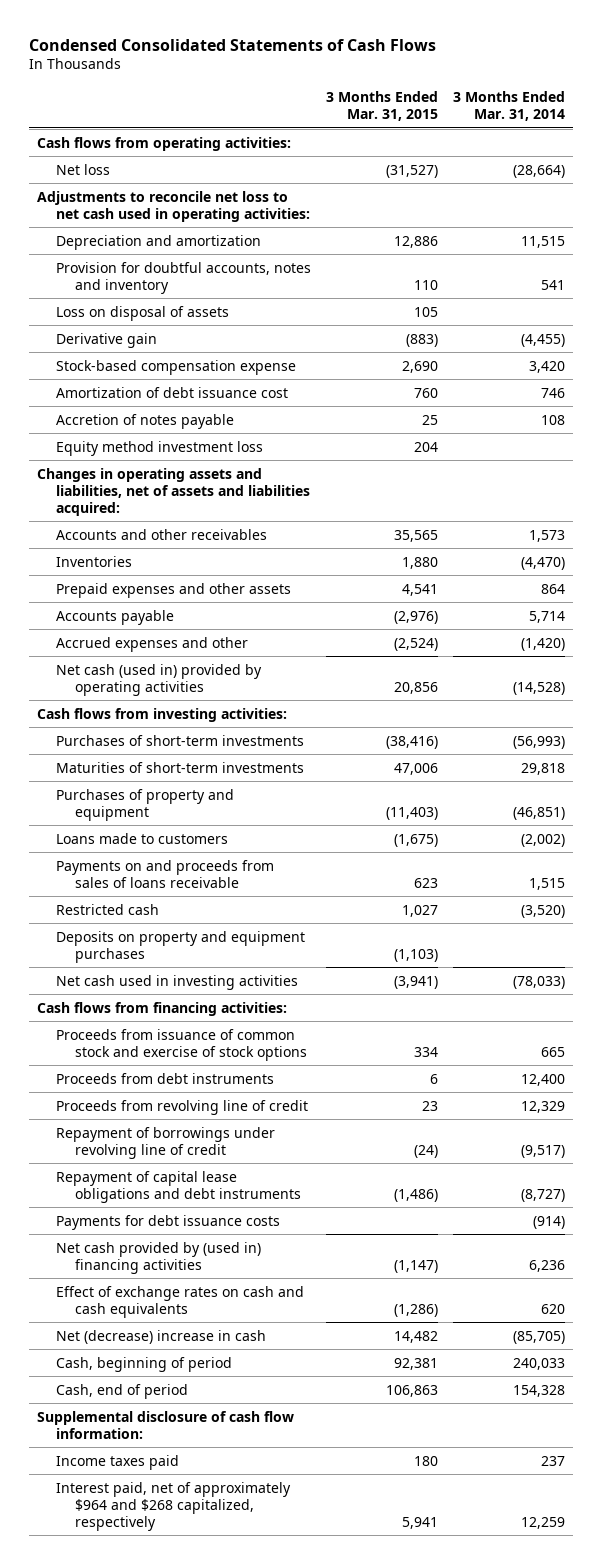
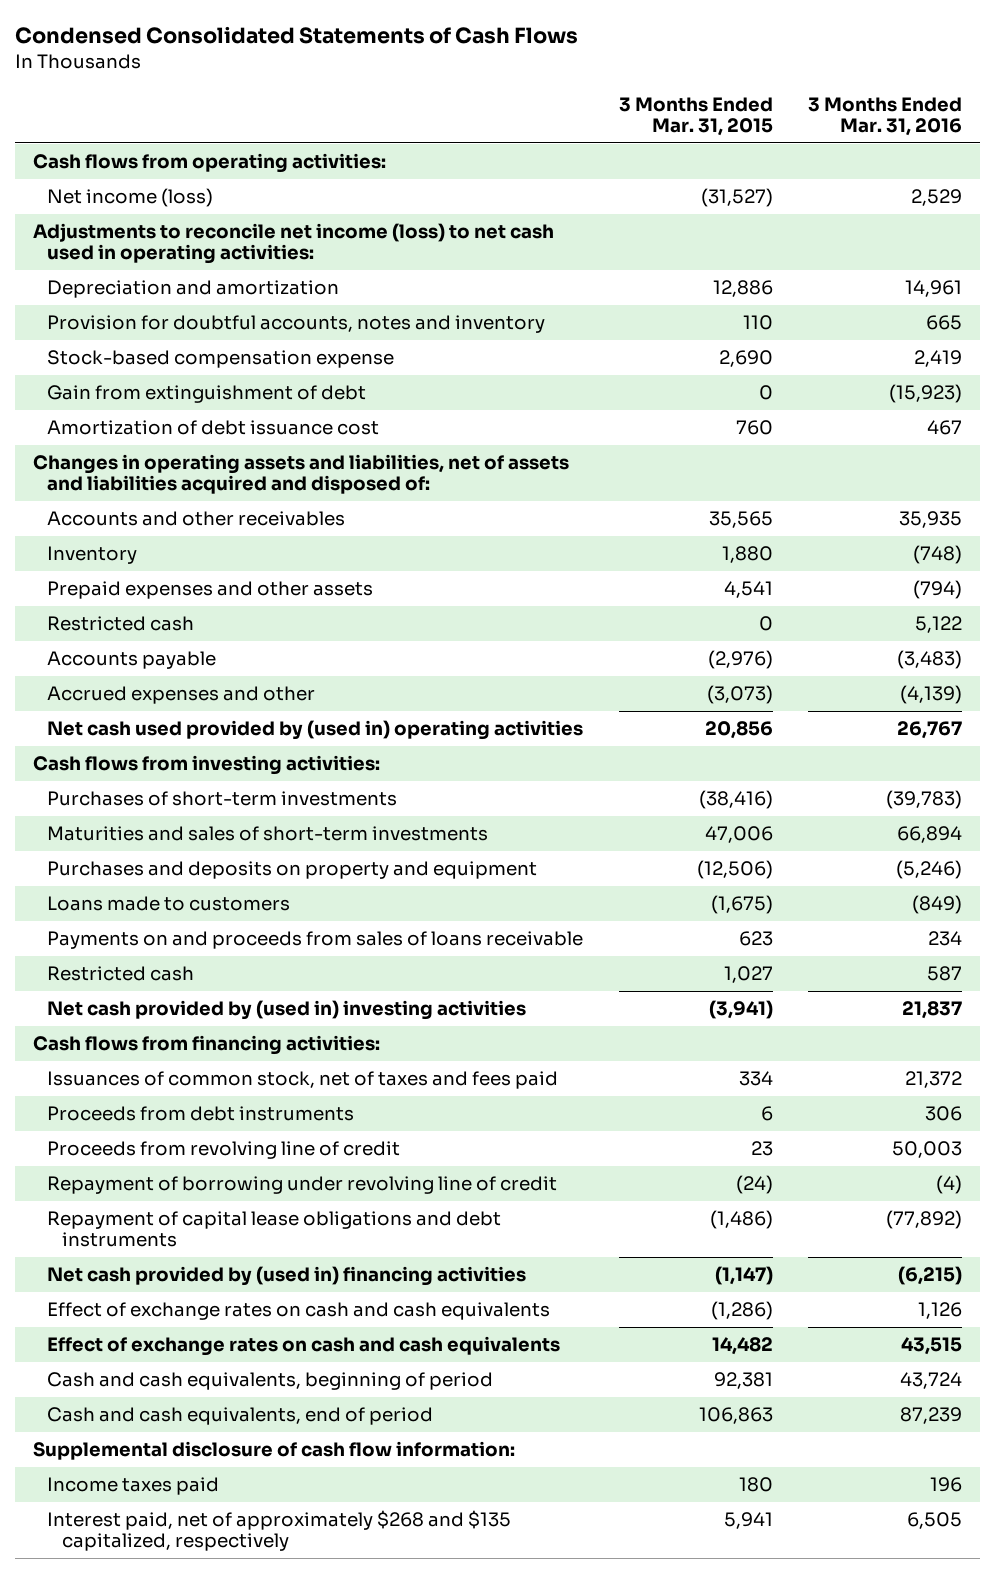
[453,91,566,122] 3 Months Ended Mar. 31, 2014 -> none
none -> [808,96,963,136] 3 Months Ended Mar. 31, 2016
[55,163,110,175] Net loss -> [47,188,214,208] Net income (loss)
[36,190,310,222] Adjustments to reconcile net loss to net cash used in operating activities: -> [32,223,554,265] Adjustments to reconcile net income (loss) to net cash used in operating activities:
[55,305,229,321] Loss on disposal of assets -> none
[55,332,157,348] Derivative gain -> none
none -> [47,385,367,404] Gain from extinguishment of debt
[55,413,234,429] Accretion of notes payable -> none
[55,440,263,456] Equity method investment loss -> none
[36,467,310,516] Changes in operating assets and liabilities, net of assets and liabilities acquired: -> [32,454,569,495] Changes in operating assets and liabilities, net of assets and liabilities acquired and disposed of:
[55,555,132,567] Inventories -> [47,546,138,565] Inventory
none -> [47,616,195,632] Restricted cash
[394,637,439,651] (2,524) -> [706,685,773,705] (3,073)
[55,663,262,696] Net cash (used in) provided by operating activities -> [47,720,584,741] Net cash used provided by (used in) operating activities
[55,761,304,773] Maturities of short-term investments -> [47,826,489,842] Maturities and sales of short-term investments
[55,788,234,821] Purchases of property and equipment -> [47,861,538,880] Purchases and deposits on property and equipment
[386,806,439,820] (11,403) -> [696,860,773,880] (12,506)
[55,930,305,963] Deposits on property and equipment purchases -> none
[55,974,298,990] Net cash used in investing activities -> [47,1000,527,1021] Net cash provided by (used in) investing activities
[55,1028,307,1061] Proceeds from issuance of common stock and exercise of stock options -> [47,1071,559,1090] Issuances of common stock, net of taxes and fees paid
[55,1126,275,1159] Repayment of borrowings under revolving line of credit -> [47,1176,558,1195] Repayment of borrowing under revolving line of credit
[55,1214,280,1230] Payments for debt issuance costs -> none
[55,1329,266,1344] Net (decrease) increase in cash -> [47,1336,561,1357] Effect of exchange rates on cash and cash equivalents
[55,1356,232,1372] Cash, beginning of period -> [47,1372,494,1391] Cash and cash equivalents, beginning of period
[55,1383,188,1399] Cash, end of period -> [47,1407,434,1426] Cash and cash equivalents, end of period
[55,1481,291,1531] Interest paid, net of approximately $964 and $268 capitalized, respectively -> [47,1510,512,1552] Interest paid, net of approximately $268 and $135 capitalized, respectively

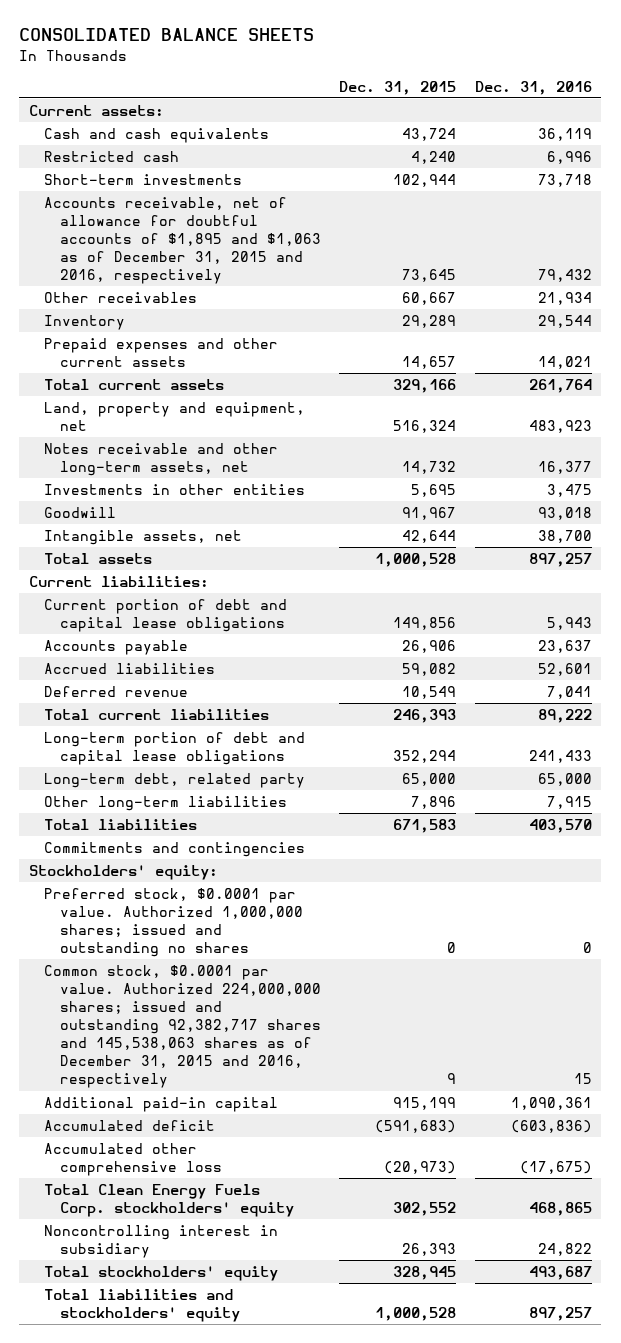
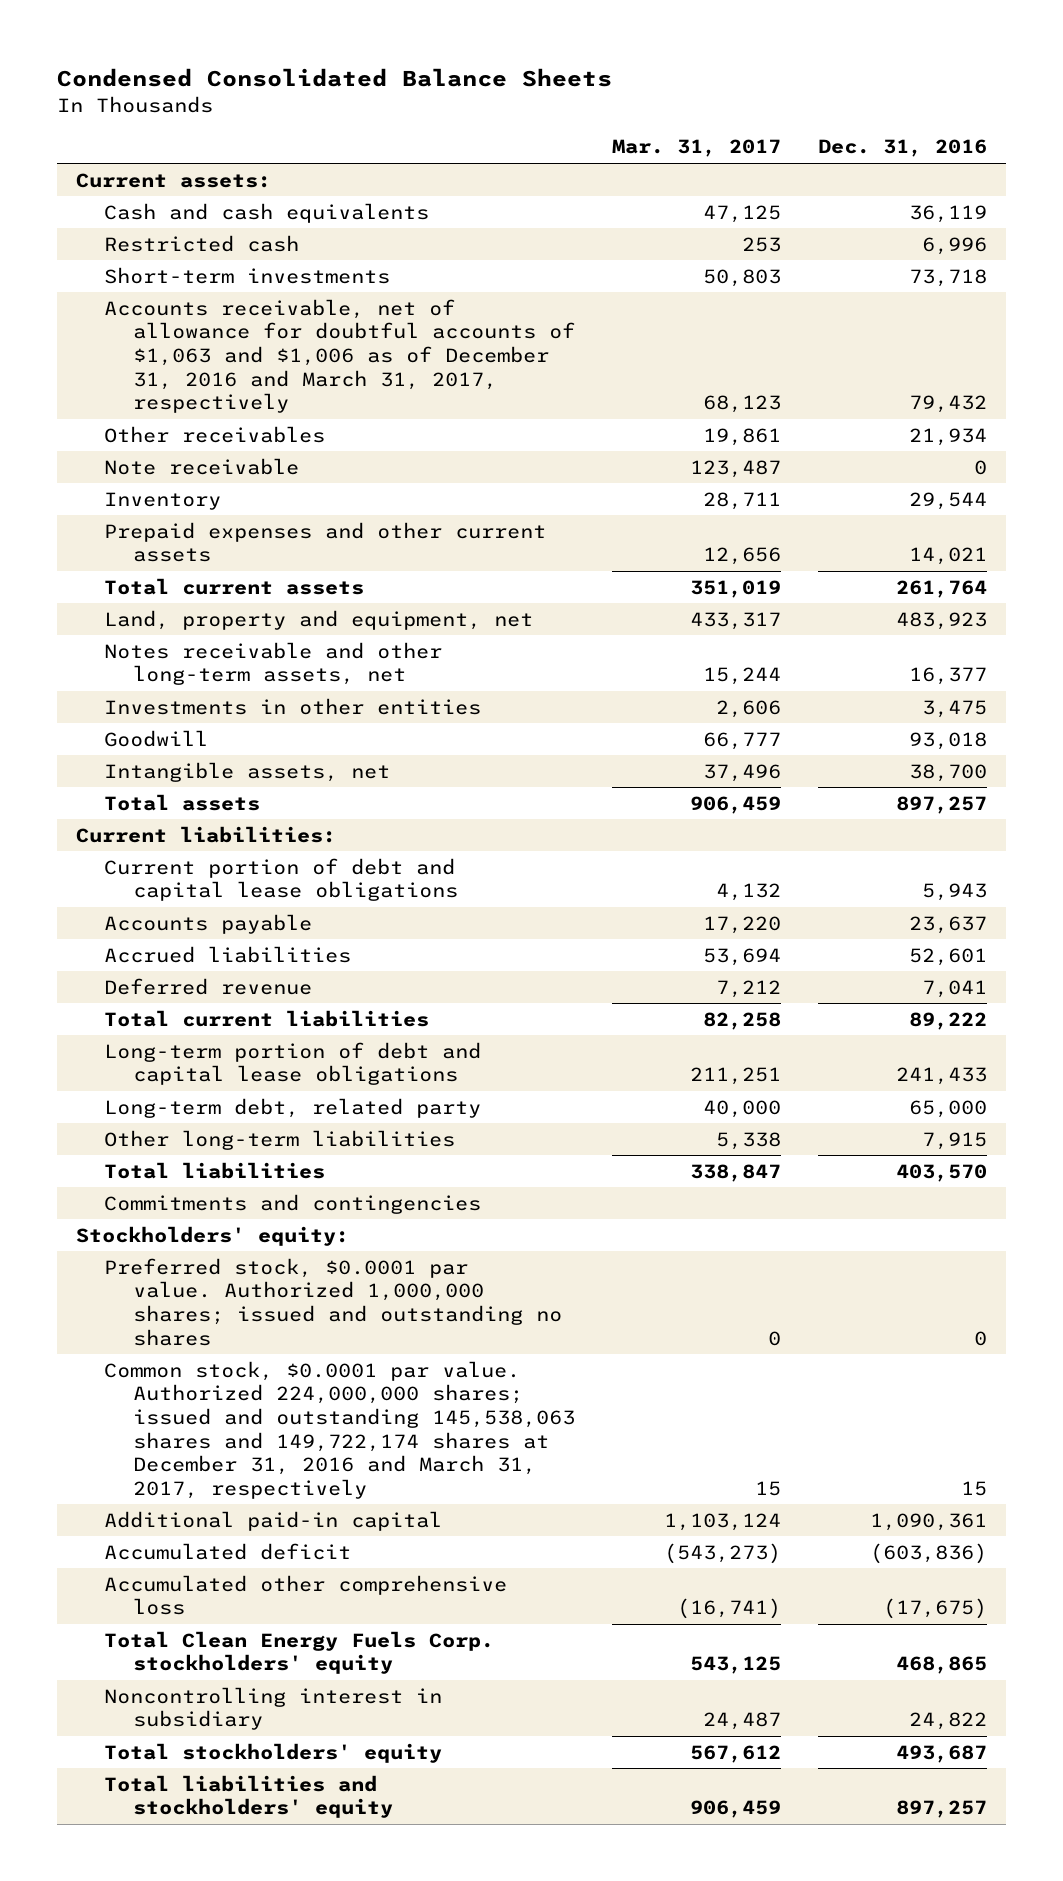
[19,28,315,42] CONSOLIDATED BALANCE SHEETS -> [57,68,613,88] Condensed Consolidated Balance Sheets
[339,80,457,95] Dec. 31, 2015 -> none
none -> [612,139,782,158] Mar. 31, 2017
[44,196,321,285] Accounts receivable, net of allowance for doubtful accounts of $1,895 and $1,063 as of December 31, 2015 and 2016, respectively -> [104,298,575,414] Accounts receivable, net of allowance for doubtful accounts of $1,063 and $1,006 as of December 31, 2016 and March 31, 2017, respectively
none -> [104,457,300,475] Note receivable
[44,964,321,1089] Common stock, $0.0001 par value. Authorized 224,000,000 shares; issued and outstanding 92,382,717 shares and 145,538,063 shares as of December 31, 2015 and 2016, respectively -> [104,1360,575,1499] Common stock, $0.0001 par value. Authorized 224,000,000 shares; issued and outstanding 145,538,063 shares and 149,722,174 shares at December 31, 2016 and March 31, 2017, respectively

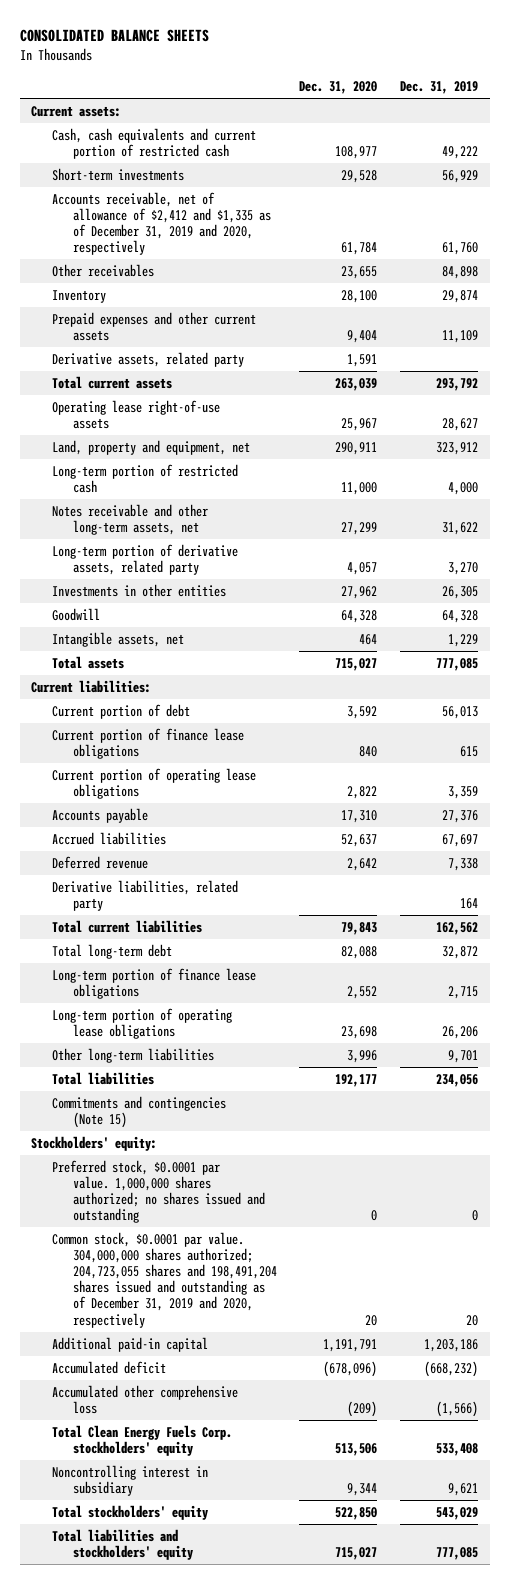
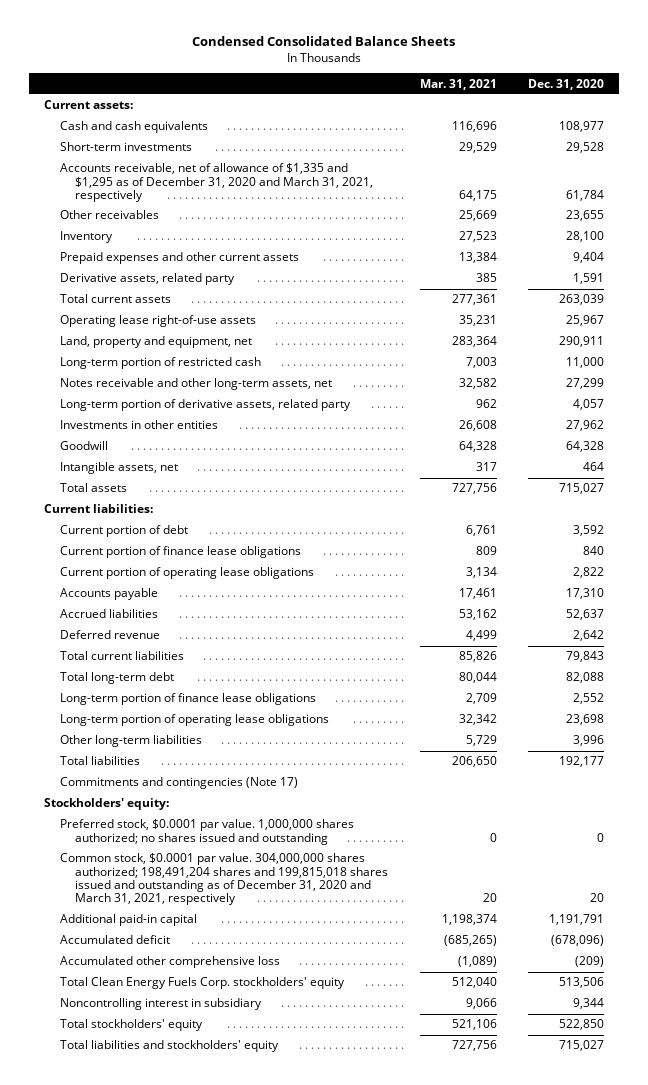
[19,29,209,43] CONSOLIDATED BALANCE SHEETS -> [191,36,455,47] Condensed Consolidated Balance Sheets
[400,80,479,94] Dec. 31, 2019 -> none
none -> [419,78,497,90] Mar. 31, 2021
[51,127,256,160] Cash, cash equivalents and current portion of restricted cash -> [59,121,208,134] Cash and cash equivalents
[51,191,271,256] Accounts receivable, net of allowance of $2,412 and $1,335 as of December 31, 2019 and 2020, respectively -> [59,163,374,203] Accounts receivable, net of allowance of $1,335 and $1,295 as of December 31, 2020 and March 31, 2021, respectively
[51,879,238,912] Derivative liabilities, related party -> none
[51,1095,226,1129] Commitments and contingencies (Note 15) -> [59,777,298,790] Commitments and contingencies (Note 17)
[51,1231,277,1328] Common stock, $0.0001 par value. 304,000,000 shares authorized; 204,723,055 shares and 198,491,204 shares issued and outstanding as of December 31, 2019 and 2020, respectively -> [59,853,389,906] Common stock, $0.0001 par value. 304,000,000 shares authorized; 198,491,204 shares and 199,815,018 shares issued and outstanding as of December 31, 2020 and March 31, 2021, respectively

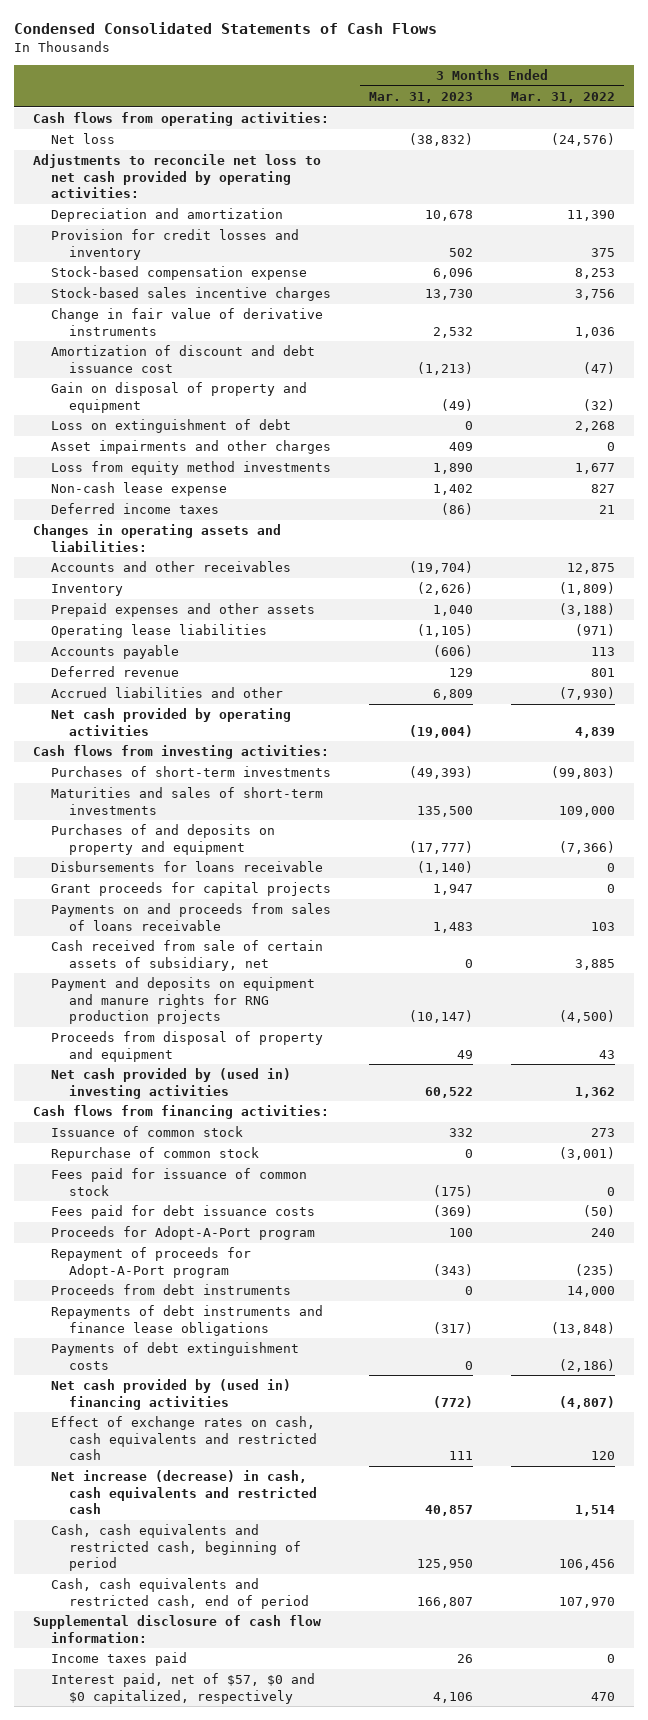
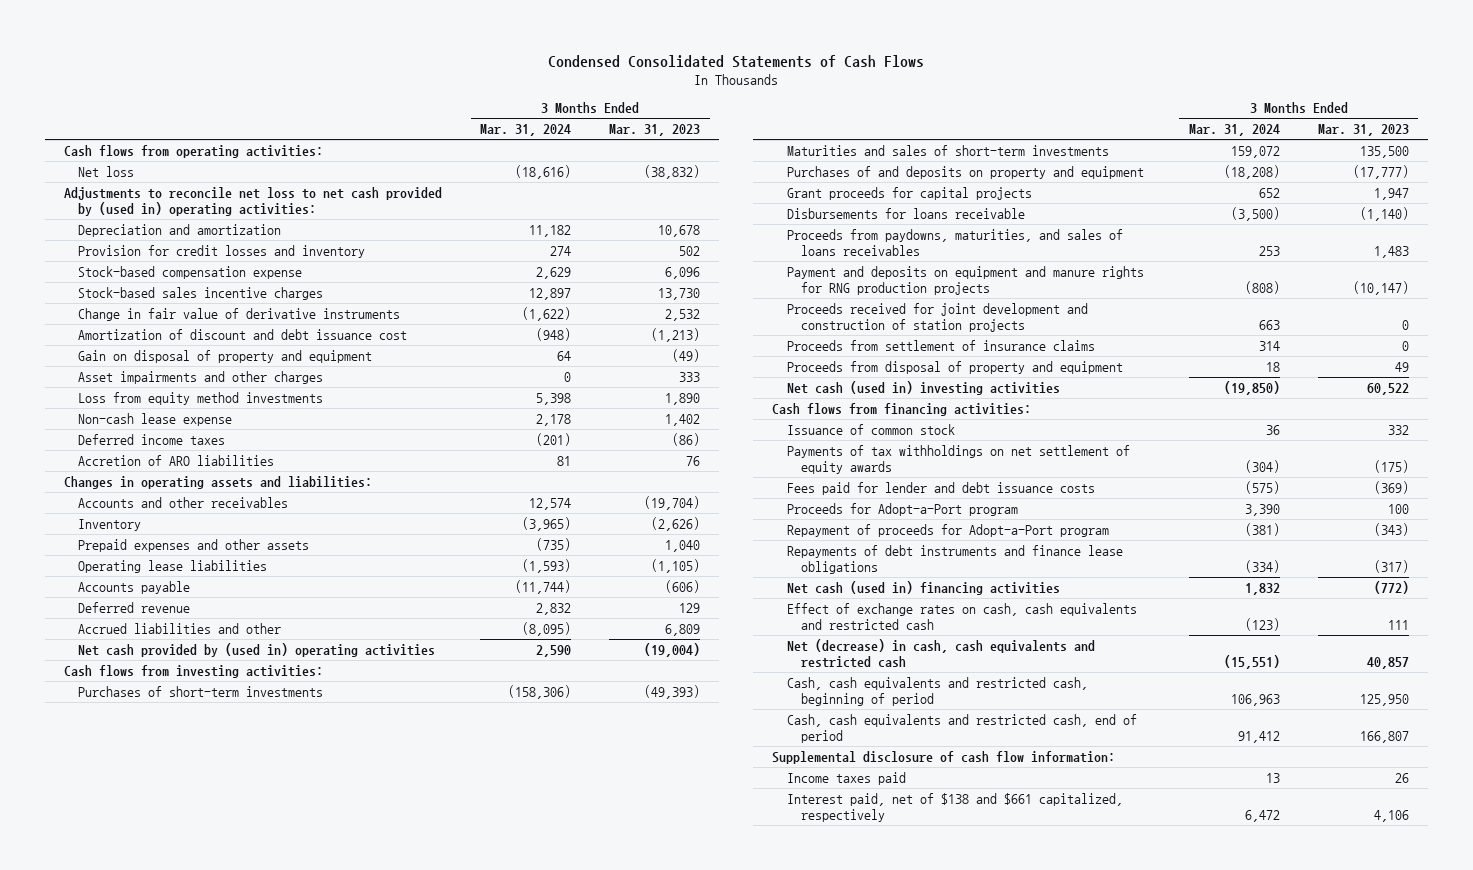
[510,92,615,104] Mar. 31, 2022 -> none
none -> [480,124,572,137] Mar. 31, 2024
[33,154,322,199] Adjustments to reconcile net loss to net cash provided by operating activities: -> [63,186,442,217] Adjustments to reconcile net loss to net cash provided by (used in) operating activities:
[51,419,292,434] Loss on extinguishment of debt -> none
[449,442,474,452] 409 -> [679,371,701,382] 333
none -> [78,454,275,466] Accretion of ARO liabilities
[51,708,292,736] Net cash provided by operating activities -> [78,642,436,657] Net cash provided by (used in) operating activities
[51,940,324,971] Cash received from sale of certain assets of subsidiary, net -> none
[51,861,324,873] Disbursements for loans receivable -> [786,207,1025,219] Disbursements for loans receivable
[51,903,332,931] Payments on and proceeds from sales of loans receivable -> [786,228,1123,257] Proceeds from paydowns, maturities, and sales of loans receivables
none -> [786,302,1088,333] Proceeds received for joint development and construction of station projects
none -> [786,339,1095,351] Proceeds from settlement of insurance claims
[51,1068,292,1099] Net cash provided by (used in) investing activities -> [786,380,1060,395] Net cash (used in) investing activities
[51,1147,260,1162] Repurchase of common stock -> none
[51,1284,292,1296] Proceeds from debt instruments -> none
[51,1168,308,1196] Fees paid for issuance of common stock -> [786,444,1130,475] Payments of tax withholdings on net settlement of equity awards
[51,1205,316,1220] Fees paid for debt issuance costs -> [786,481,1095,495] Fees paid for lender and debt issuance costs
[51,1226,316,1241] Proceeds for Adopt-A-Port program -> [786,502,1018,516] Proceeds for Adopt-a-Port program
[51,1247,252,1278] Repayment of proceeds for Adopt-A-Port program -> [786,523,1109,537] Repayment of proceeds for Adopt-a-Port program
[51,1342,300,1370] Payments of debt extinguishment costs -> none
[51,1379,292,1410] Net cash provided by (used in) financing activities -> [786,580,1060,595] Net cash (used in) financing activities
[51,1470,318,1515] Net increase (decrease) in cash, cash equivalents and restricted cash -> [786,638,1095,669] Net (decrease) in cash, cash equivalents and restricted cash
[51,1673,316,1704] Interest paid, net of $57, $0 and $0 capitalized, respectively -> [786,792,1123,823] Interest paid, net of $138 and $661 capitalized, respectively

